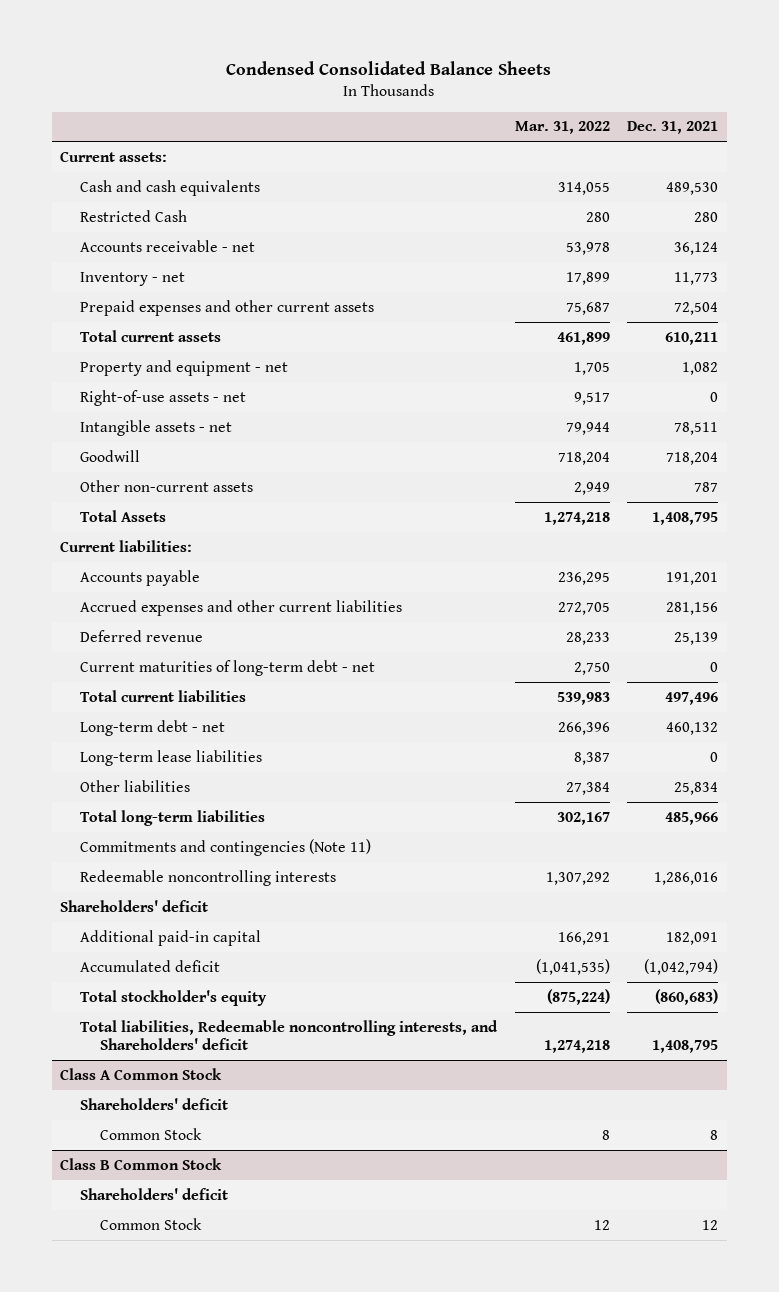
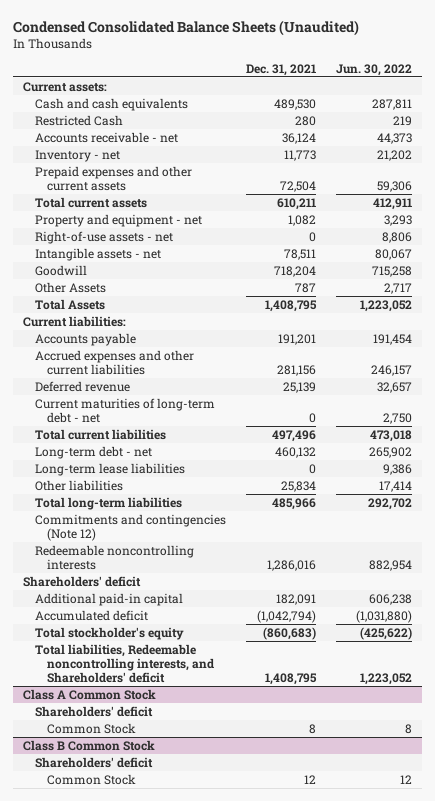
[226,61,552,76] Condensed Consolidated Balance Sheets -> [12,19,359,36] Condensed Consolidated Balance Sheets (Unaudited)
[514,121,610,135] Mar. 31, 2022 -> none
none -> [336,63,413,76] Jun. 30, 2022
[80,479,254,492] Other non-current assets -> [35,281,107,293] Other Assets
[80,838,372,856] Commitments and contingencies (Note 11) -> [35,513,227,541] Commitments and contingencies (Note 12)

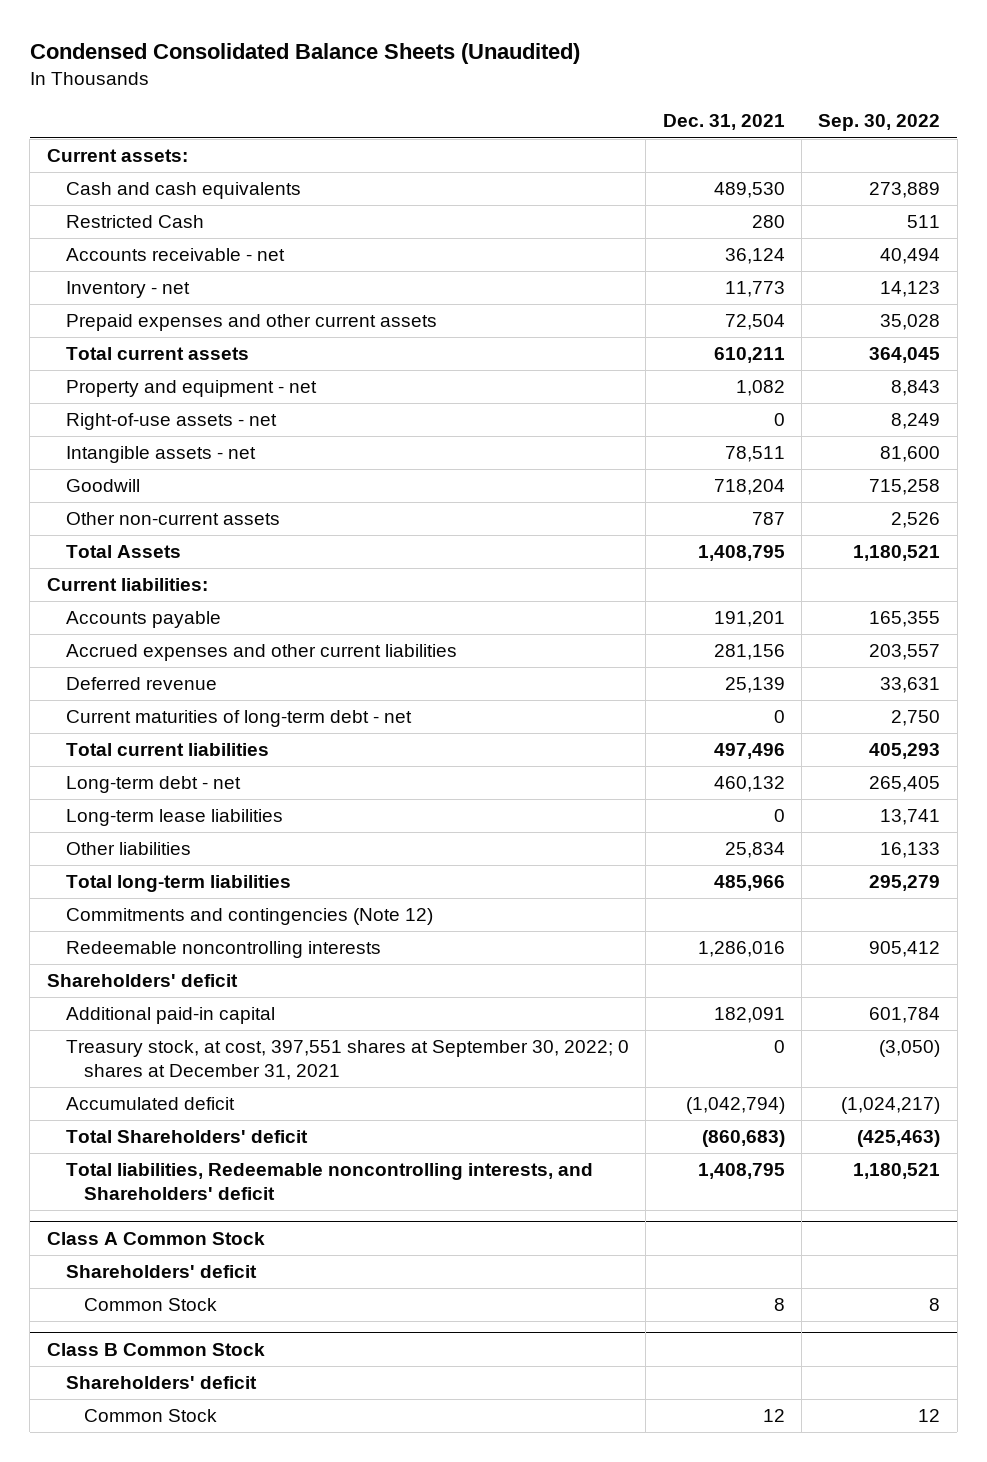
[336,63,413,76] Jun. 30, 2022 -> none
none -> [818,114,941,132] Sep. 30, 2022
[35,281,107,293] Other Assets -> [65,512,280,526] Other non-current assets
none -> [65,1040,629,1080] Treasury stock, at cost, 397,551 shares at September 30, 2022; 0 shares at December 31, 2021
[35,626,185,640] Total stockholder's equity -> [65,1130,308,1144] Total Shareholders' deficit

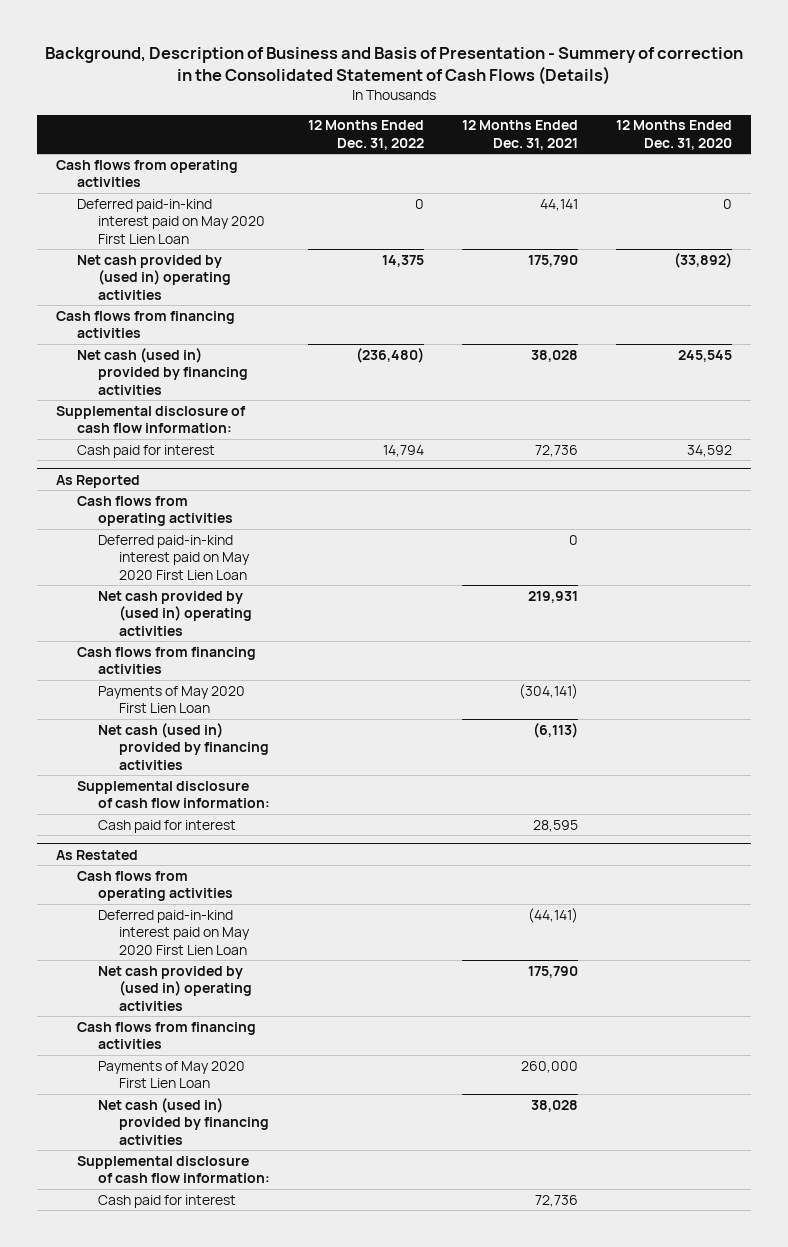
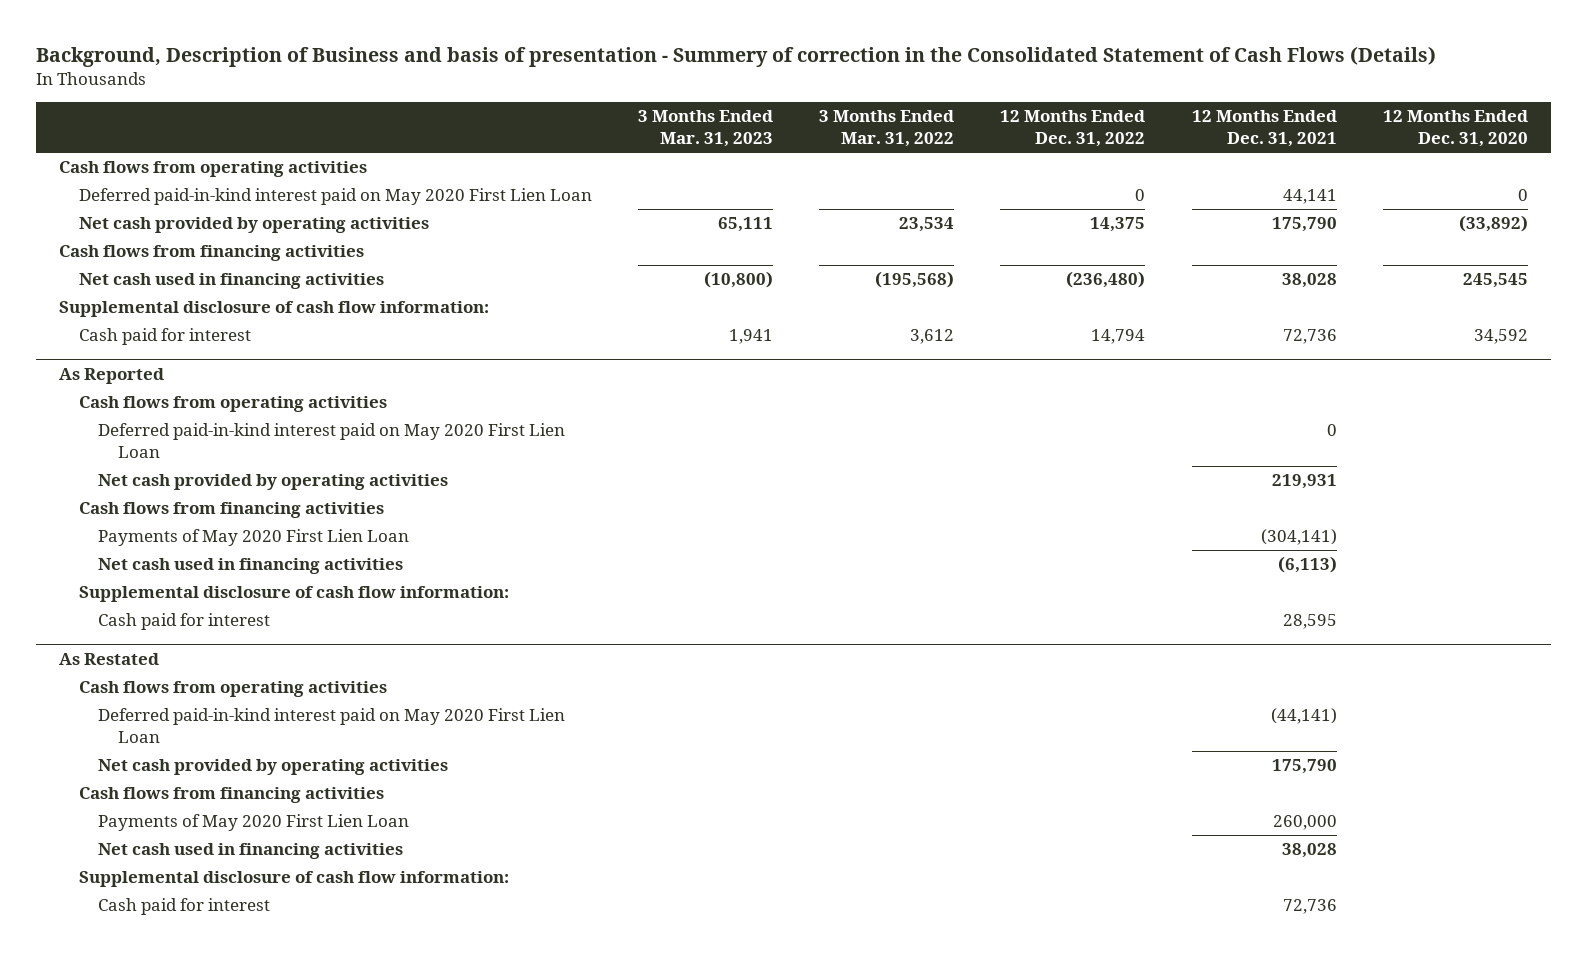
[45,47,744,86] Background, Description of Business and Basis of Presentation - Summery of correction in the Consolidated Statement of Cash Flows (Details) -> [35,46,1436,68] Background, Description of Business and basis of presentation - Summery of correction in the Consolidated Statement of Cash Flows (Details)
none -> [637,110,773,147] 3 Months Ended Mar. 31, 2023
none -> [819,110,955,147] 3 Months Ended Mar. 31, 2022
[77,254,232,300] Net cash provided by (used in) operating activities -> [78,217,429,234] Net cash provided by operating activities
[77,347,249,395] Net cash (used in) provided by financing activities -> [78,273,384,290] Net cash used in financing activities
[98,590,253,636] Net cash provided by (used in) operating activities -> [98,474,449,491] Net cash provided by operating activities
[98,722,270,770] Net cash (used in) provided by financing activities -> [98,558,404,575] Net cash used in financing activities
[98,965,253,1011] Net cash provided by (used in) operating activities -> [98,759,449,776] Net cash provided by operating activities
[98,1097,270,1145] Net cash (used in) provided by financing activities -> [98,843,404,860] Net cash used in financing activities

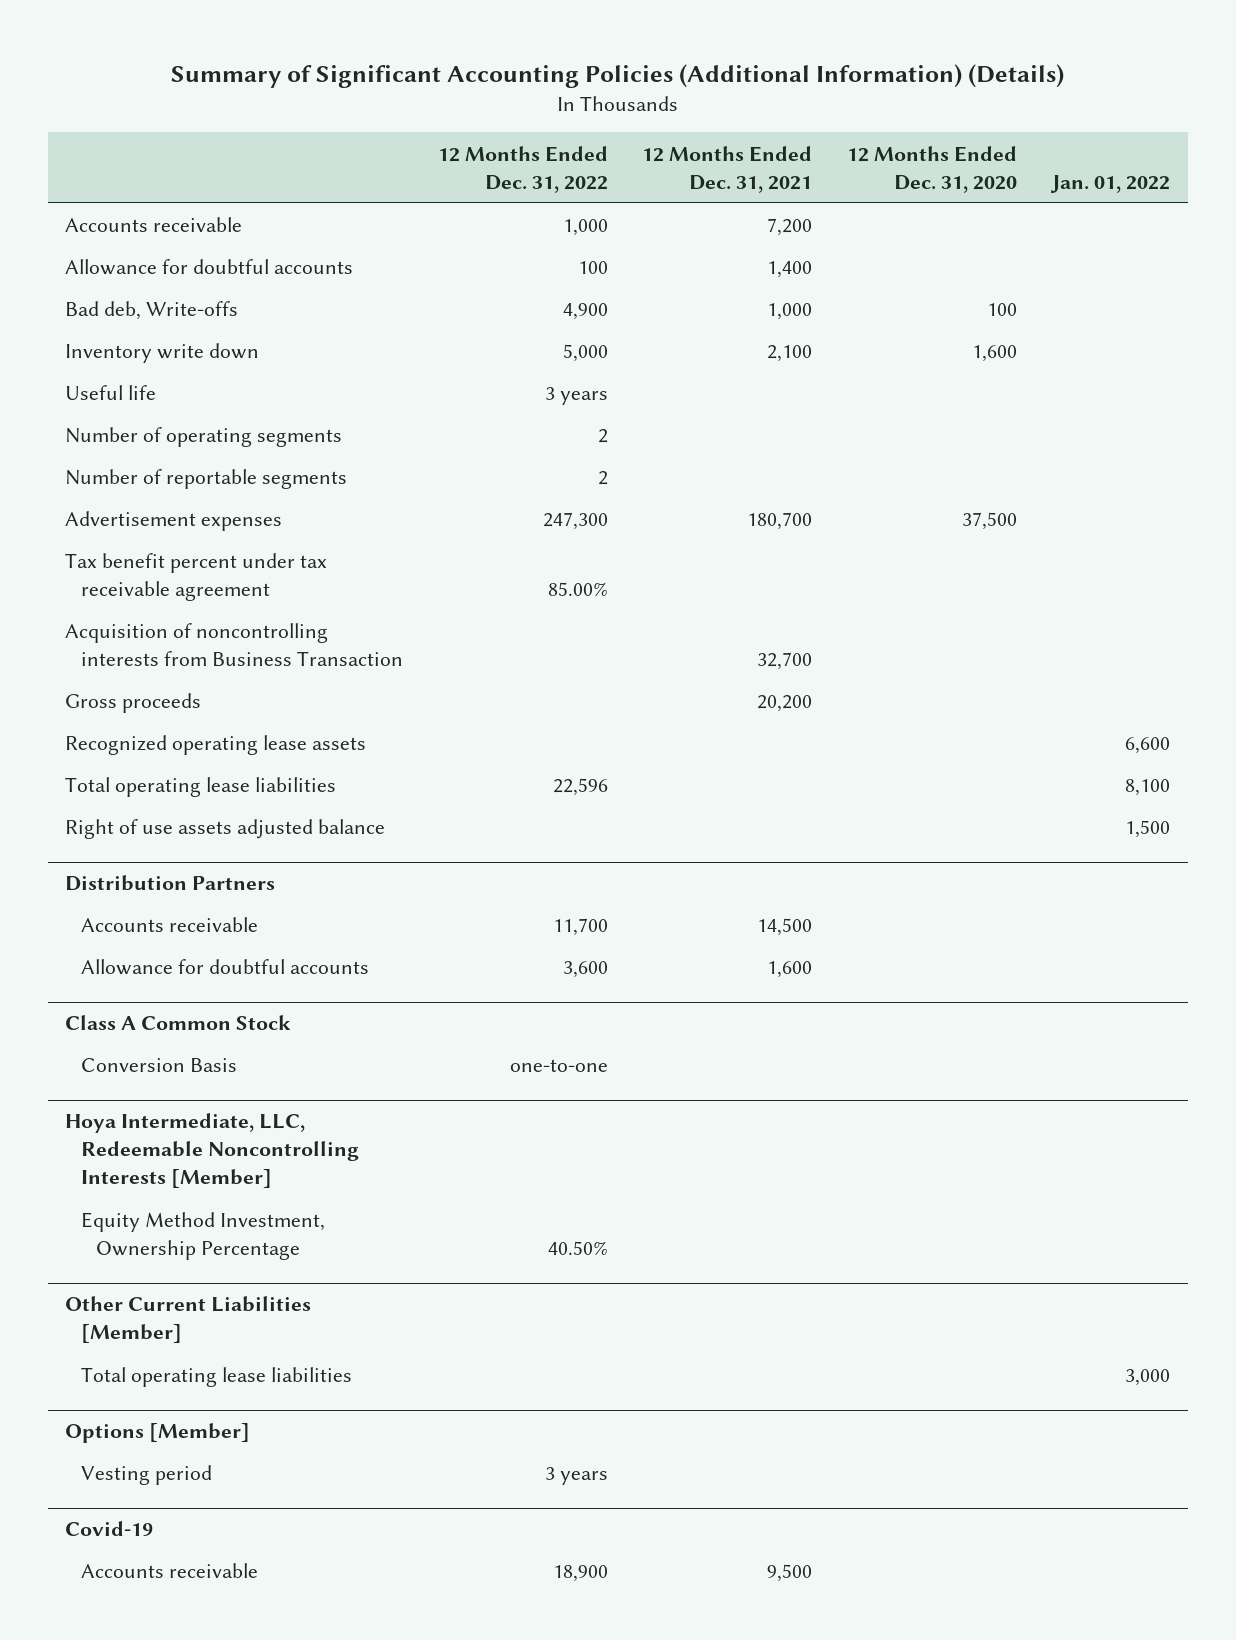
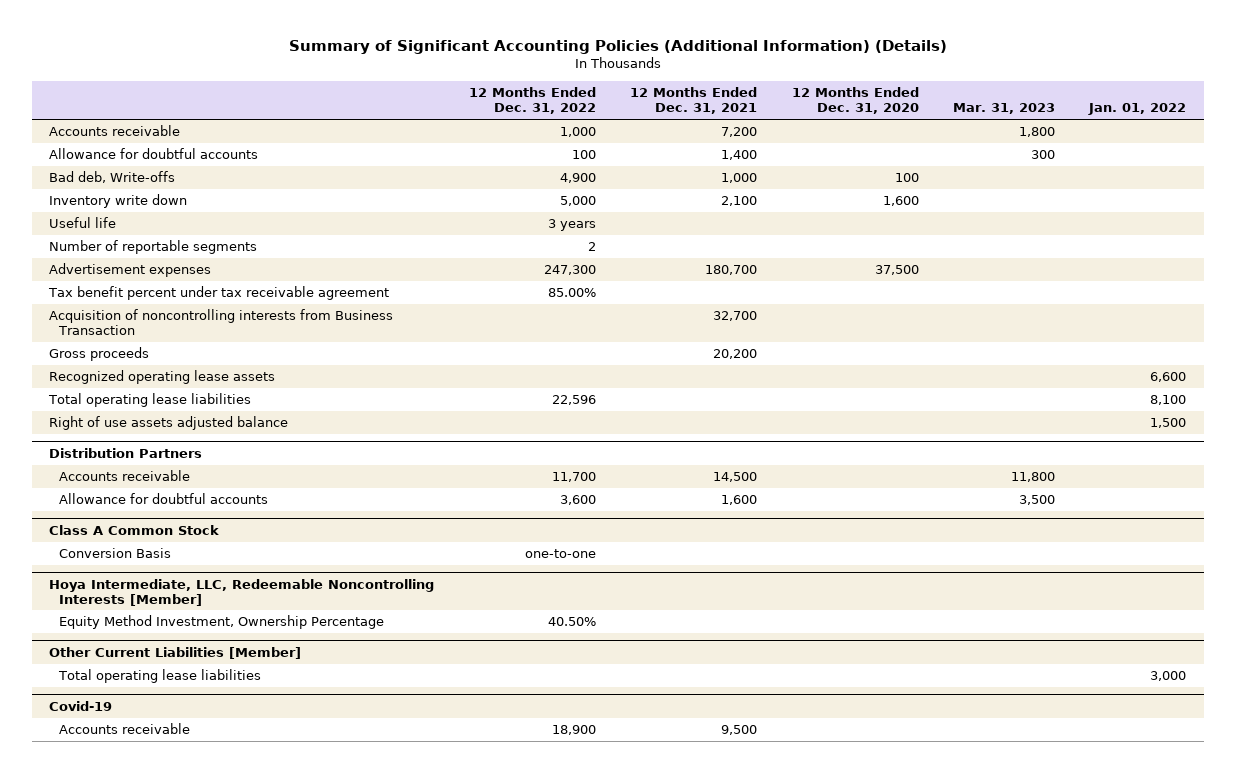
none -> [952,103,1055,115] Mar. 31, 2023
[65,427,343,448] Number of operating segments -> none
[65,1423,251,1444] Options [Member] -> none
[80,1465,212,1486] Vesting period -> none

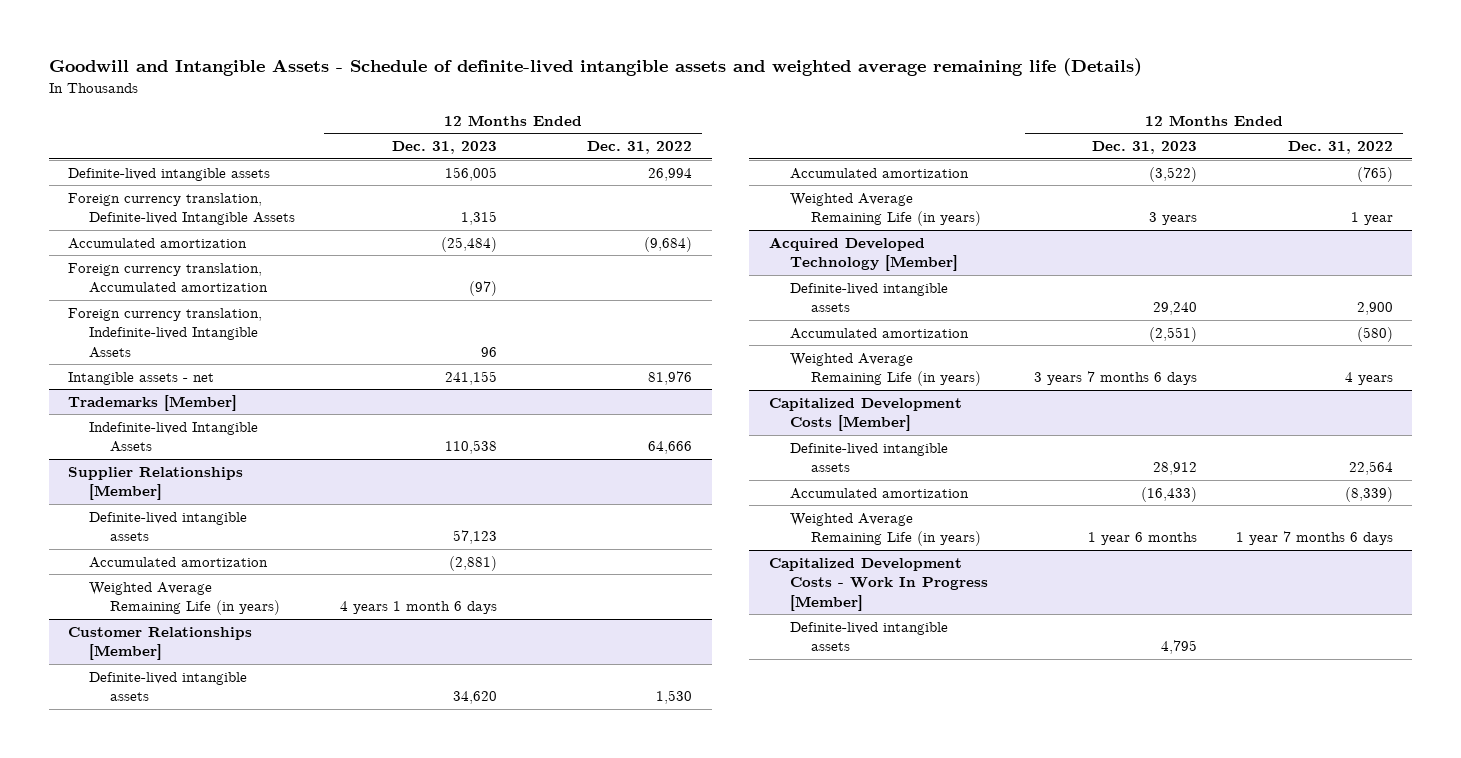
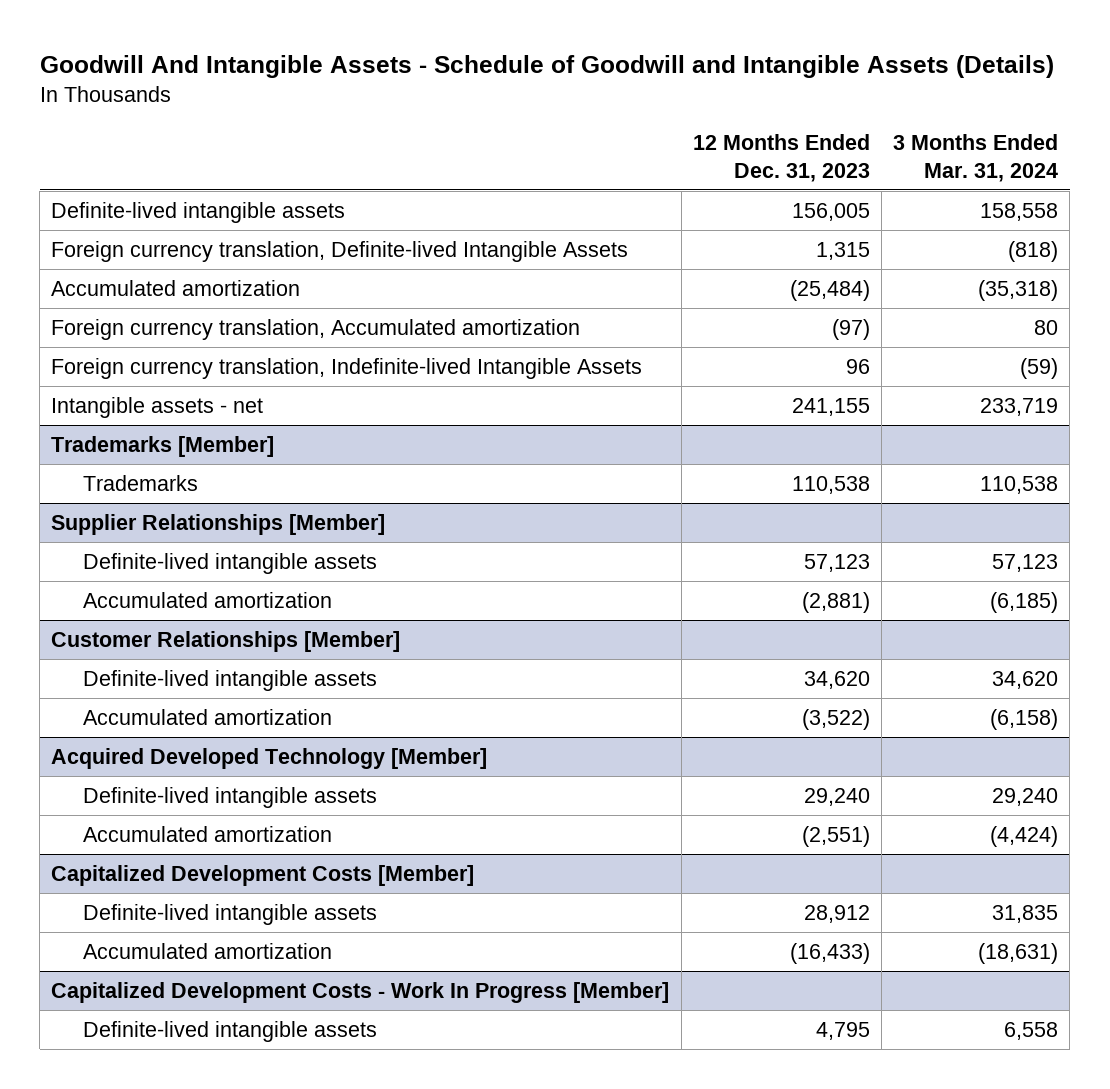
[48,58,1142,77] Goodwill and Intangible Assets - Schedule of definite-lived intangible assets and weighted average remaining life (Details) -> [39,55,1054,79] Goodwill And Intangible Assets - Schedule of Goodwill and Intangible Assets (Details)
[587,141,693,155] Dec. 31, 2022 -> none
none -> [893,134,1059,182] 3 Months Ended Mar. 31, 2024
[89,421,259,453] Indefinite-lived Intangible Assets -> [82,474,198,491] Trademarks
[89,581,281,616] Weighted Average Remaining Life (in years) -> none
[789,192,981,227] Weighted Average Remaining Life (in years) -> none
[789,352,981,387] Weighted Average Remaining Life (in years) -> none
[789,512,981,547] Weighted Average Remaining Life (in years) -> none

